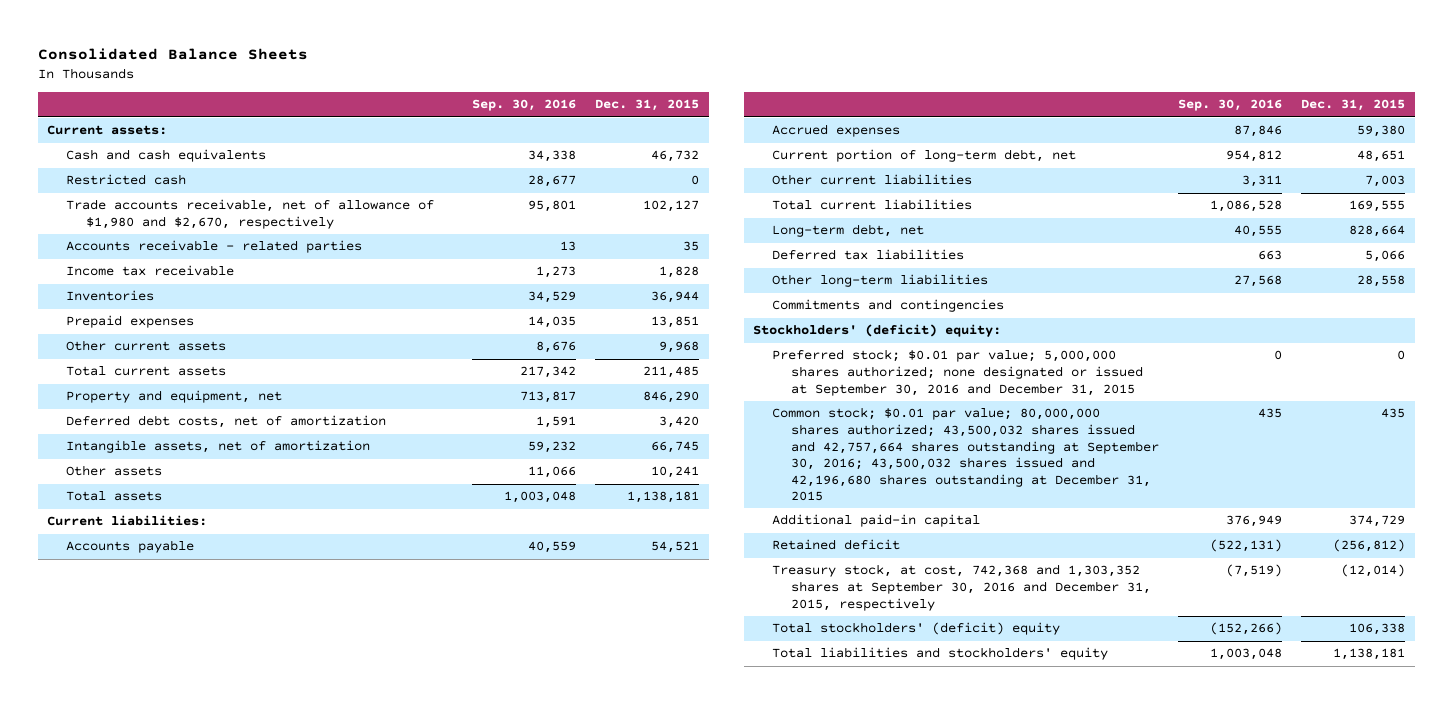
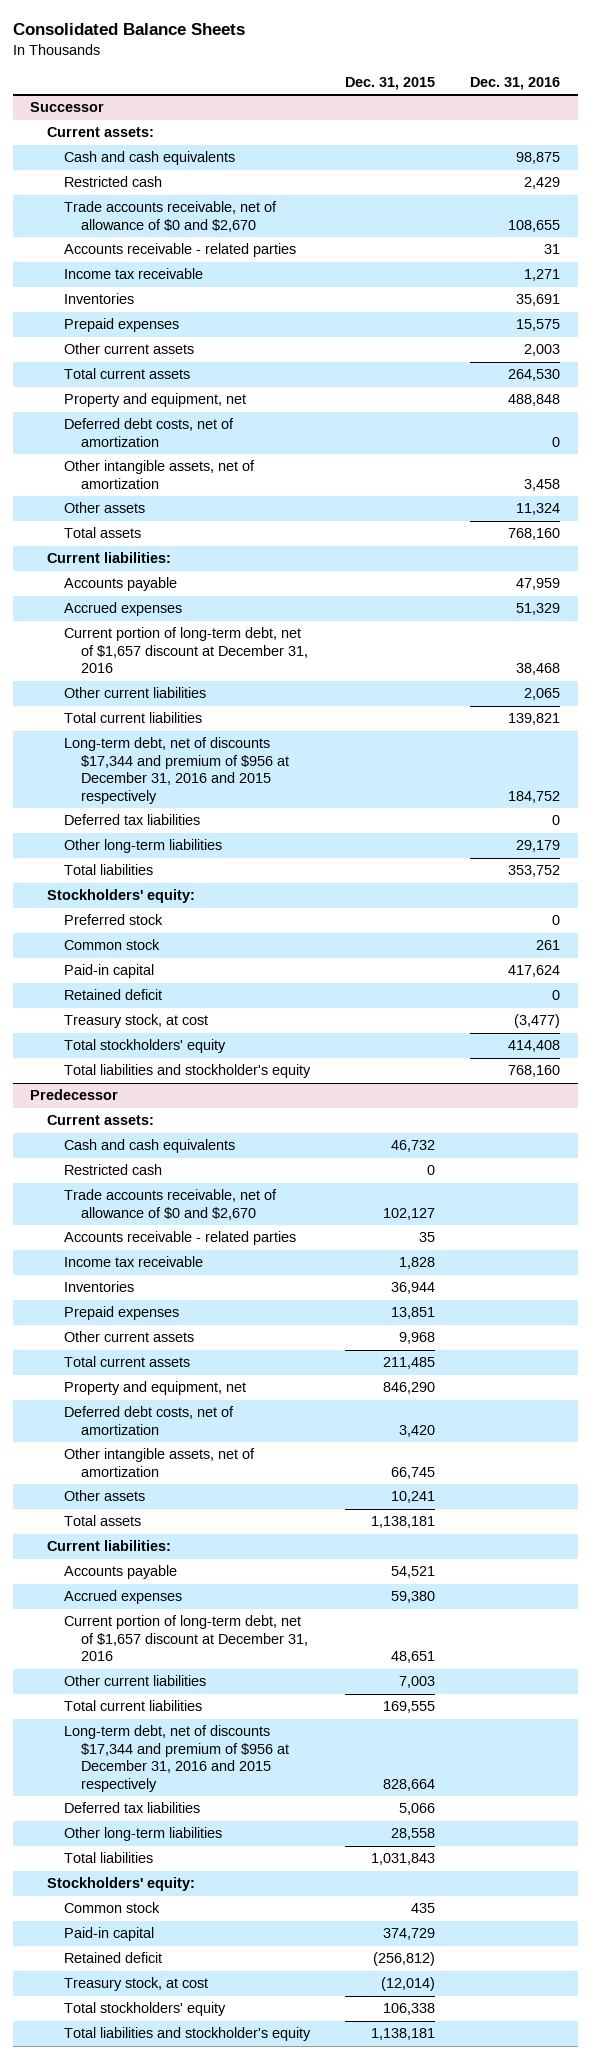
[472,99,577,112] Sep. 30, 2016 -> none
none -> [470,76,561,90] Dec. 31, 2016
none -> [30,102,105,113] Successor
none -> [46,127,154,138] Current assets:
none -> [63,151,235,166] Cash and cash equivalents
none -> [63,176,162,188] Restricted cash
none -> [63,201,277,232] Trade accounts receivable, net of allowance of $0 and $2,670
none -> [63,243,296,258] Accounts receivable - related parties
none -> [63,268,203,280] Income tax receivable
none -> [63,293,134,305] Inventories
none -> [63,318,179,333] Prepaid expenses
none -> [63,343,194,355] Other current assets
none -> [63,368,190,380] Total current assets
none -> [63,393,246,408] Property and equipment, net
none -> [63,418,234,447] Deferred debt costs, net of amortization
none -> [63,460,255,489] Other intangible assets, net of amortization
none -> [63,502,145,514] Other assets
none -> [63,527,141,539] Total assets
none -> [46,552,171,564] Current liabilities:
none -> [63,577,177,592] Accounts payable
none -> [63,602,182,617] Accrued expenses
none -> [63,627,308,674] Current portion of long-term debt, net of $1,657 discount at December 31, 2016
none -> [63,687,206,699] Other current liabilities
none -> [63,712,202,724] Total current liabilities
none -> [63,737,289,804] Long-term debt, net of discounts $17,344 and premium of $956 at December 31, 2016 and 2015 respectively
none -> [63,814,200,826] Deferred tax liabilities
none -> [63,839,222,854] Other long-term liabilities
none -> [63,864,153,876] Total liabilities
none -> [46,889,195,904] Stockholders' equity:
none -> [63,914,163,926] Preferred stock
none -> [63,939,160,951] Common stock
none -> [63,964,154,979] Paid-in capital
none -> [63,989,162,1001] Retained deficit
none -> [63,1014,208,1029] Treasury stock, at cost
none -> [63,1039,226,1054] Total stockholders' equity
none -> [63,1064,311,1079] Total liabilities and stockholder's equity
none -> [30,1089,119,1101] Predecessor
[66,199,435,229] Trade accounts receivable, net of allowance of $1,980 and $2,670, respectively -> [63,1189,277,1220] Trade accounts receivable, net of allowance of $0 and $2,670
[66,440,371,454] Intangible assets, net of amortization -> [63,1448,255,1477] Other intangible assets, net of amortization
[772,149,1077,163] Current portion of long-term debt, net -> [63,1615,308,1662] Current portion of long-term debt, net of $1,657 discount at December 31, 2016
[772,224,925,238] Long-term debt, net -> [63,1725,289,1792] Long-term debt, net of discounts $17,344 and premium of $956 at December 31, 2016 and 2015 respectively
[772,299,1005,313] Commitments and contingencies -> none
[772,349,1144,396] Preferred stock; $0.01 par value; 5,000,000 shares authorized; none designated or issued at September 30, 2016 and December 31, 2015 -> none
none -> [63,1852,153,1864] Total liabilities
[752,324,1001,338] Stockholders' (deficit) equity: -> [46,1877,195,1892] Stockholders' equity:
[772,407,1160,502] Common stock; $0.01 par value; 80,000,000 shares authorized; 43,500,032 shares issued and 42,757,664 shares outstanding at September 30, 2016; 43,500,032 shares issued and 42,196,680 shares outstanding at December 31, 2015 -> [63,1902,160,1914] Common stock
[772,514,981,528] Additional paid-in capital -> [63,1927,154,1942] Paid-in capital
[772,564,1152,611] Treasury stock, at cost, 742,368 and 1,303,352 shares at September 30, 2016 and December 31, 2015, respectively -> [63,1977,208,1992] Treasury stock, at cost
[772,622,1061,636] Total stockholders' (deficit) equity -> [63,2002,226,2017] Total stockholders' equity
[772,647,1109,661] Total liabilities and stockholders' equity -> [63,2027,311,2042] Total liabilities and stockholder's equity

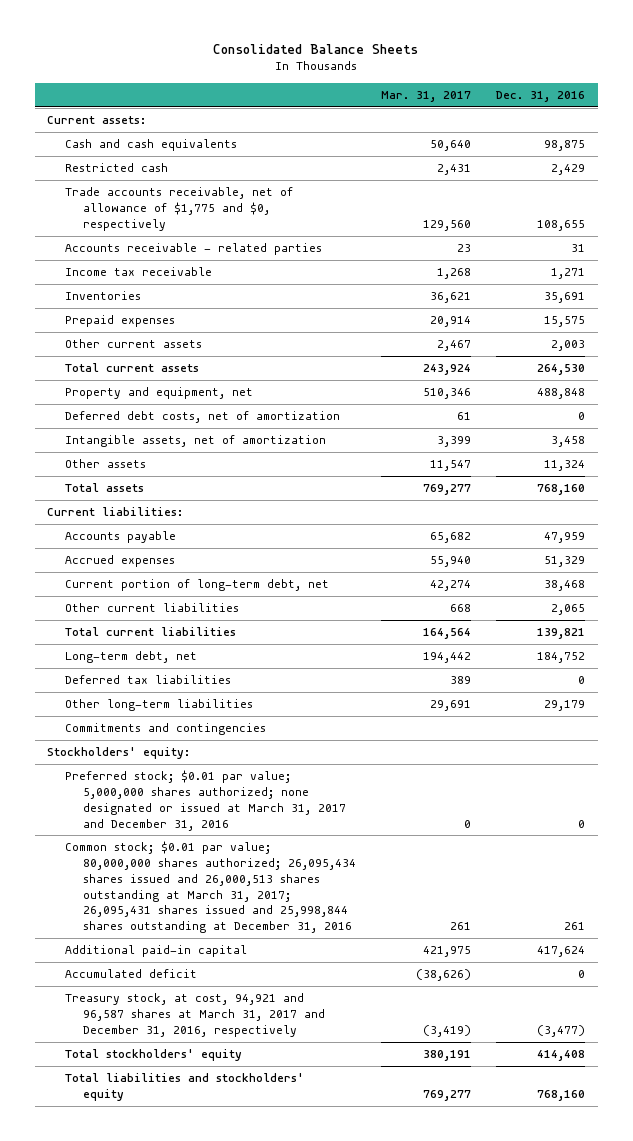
[345,76,436,90] Dec. 31, 2015 -> none
none -> [381,90,472,102] Mar. 31, 2017
[30,102,105,113] Successor -> none
[63,201,277,232] Trade accounts receivable, net of allowance of $0 and $2,670 -> [65,187,294,231] Trade accounts receivable, net of allowance of $1,775 and $0, respectively
[63,460,255,489] Other intangible assets, net of amortization -> [65,435,327,448] Intangible assets, net of amortization
[63,627,308,674] Current portion of long-term debt, net of $1,657 discount at December 31, 2016 -> [65,579,330,592] Current portion of long-term debt, net
[63,737,289,804] Long-term debt, net of discounts $17,344 and premium of $956 at December 31, 2016 and 2015 respectively -> [65,651,198,664] Long-term debt, net
[63,864,153,876] Total liabilities -> none
none -> [65,723,267,736] Commitments and contingencies
[63,914,163,926] Preferred stock -> [65,770,346,831] Preferred stock; $0.01 par value; 5,000,000 shares authorized; none designated or issued at March 31, 2017 and December 31, 2016
[63,939,160,951] Common stock -> [65,841,356,934] Common stock; $0.01 par value; 80,000,000 shares authorized; 26,095,434 shares issued and 26,000,513 shares outstanding at March 31, 2017; 26,095,431 shares issued and 25,998,844 shares outstanding at December 31, 2016
[63,964,154,979] Paid-in capital -> [65,945,248,958] Additional paid-in capital
[63,989,162,1001] Retained deficit -> [65,969,198,979] Accumulated deficit
[63,1014,208,1029] Treasury stock, at cost -> [65,993,325,1037] Treasury stock, at cost, 94,921 and 96,587 shares at March 31, 2017 and December 31, 2016, respectively
[30,1089,119,1101] Predecessor -> none
[46,1115,154,1126] Current assets: -> none
[63,1139,235,1154] Cash and cash equivalents -> none
[63,1164,162,1176] Restricted cash -> none
[63,1189,277,1220] Trade accounts receivable, net of allowance of $0 and $2,670 -> none
[63,1231,296,1246] Accounts receivable - related parties -> none
[63,1256,203,1268] Income tax receivable -> none
[63,1281,134,1293] Inventories -> none
[63,1306,179,1321] Prepaid expenses -> none
[63,1331,194,1343] Other current assets -> none
[63,1356,190,1368] Total current assets -> none
[63,1381,246,1396] Property and equipment, net -> none
[63,1406,234,1435] Deferred debt costs, net of amortization -> none
[63,1448,255,1477] Other intangible assets, net of amortization -> none
[63,1490,145,1502] Other assets -> none
[63,1515,141,1527] Total assets -> none
[46,1540,171,1552] Current liabilities: -> none
[63,1565,177,1580] Accounts payable -> none
[63,1590,182,1605] Accrued expenses -> none
[63,1615,308,1662] Current portion of long-term debt, net of $1,657 discount at December 31, 2016 -> none
[63,1675,206,1687] Other current liabilities -> none
[63,1700,202,1712] Total current liabilities -> none
[63,1725,289,1792] Long-term debt, net of discounts $17,344 and premium of $956 at December 31, 2016 and 2015 respectively -> none
[63,1802,200,1814] Deferred tax liabilities -> none
[63,1827,222,1842] Other long-term liabilities -> none
[63,1852,153,1864] Total liabilities -> none
[46,1877,195,1892] Stockholders' equity: -> none
[63,1902,160,1914] Common stock -> none
[63,1927,154,1942] Paid-in capital -> none
[63,1952,162,1964] Retained deficit -> none
[63,1977,208,1992] Treasury stock, at cost -> none
[63,2002,226,2017] Total stockholders' equity -> none
[63,2027,311,2042] Total liabilities and stockholder's equity -> none
[63,1064,311,1079] Total liabilities and stockholder's equity -> [65,1073,305,1102] Total liabilities and stockholders' equity

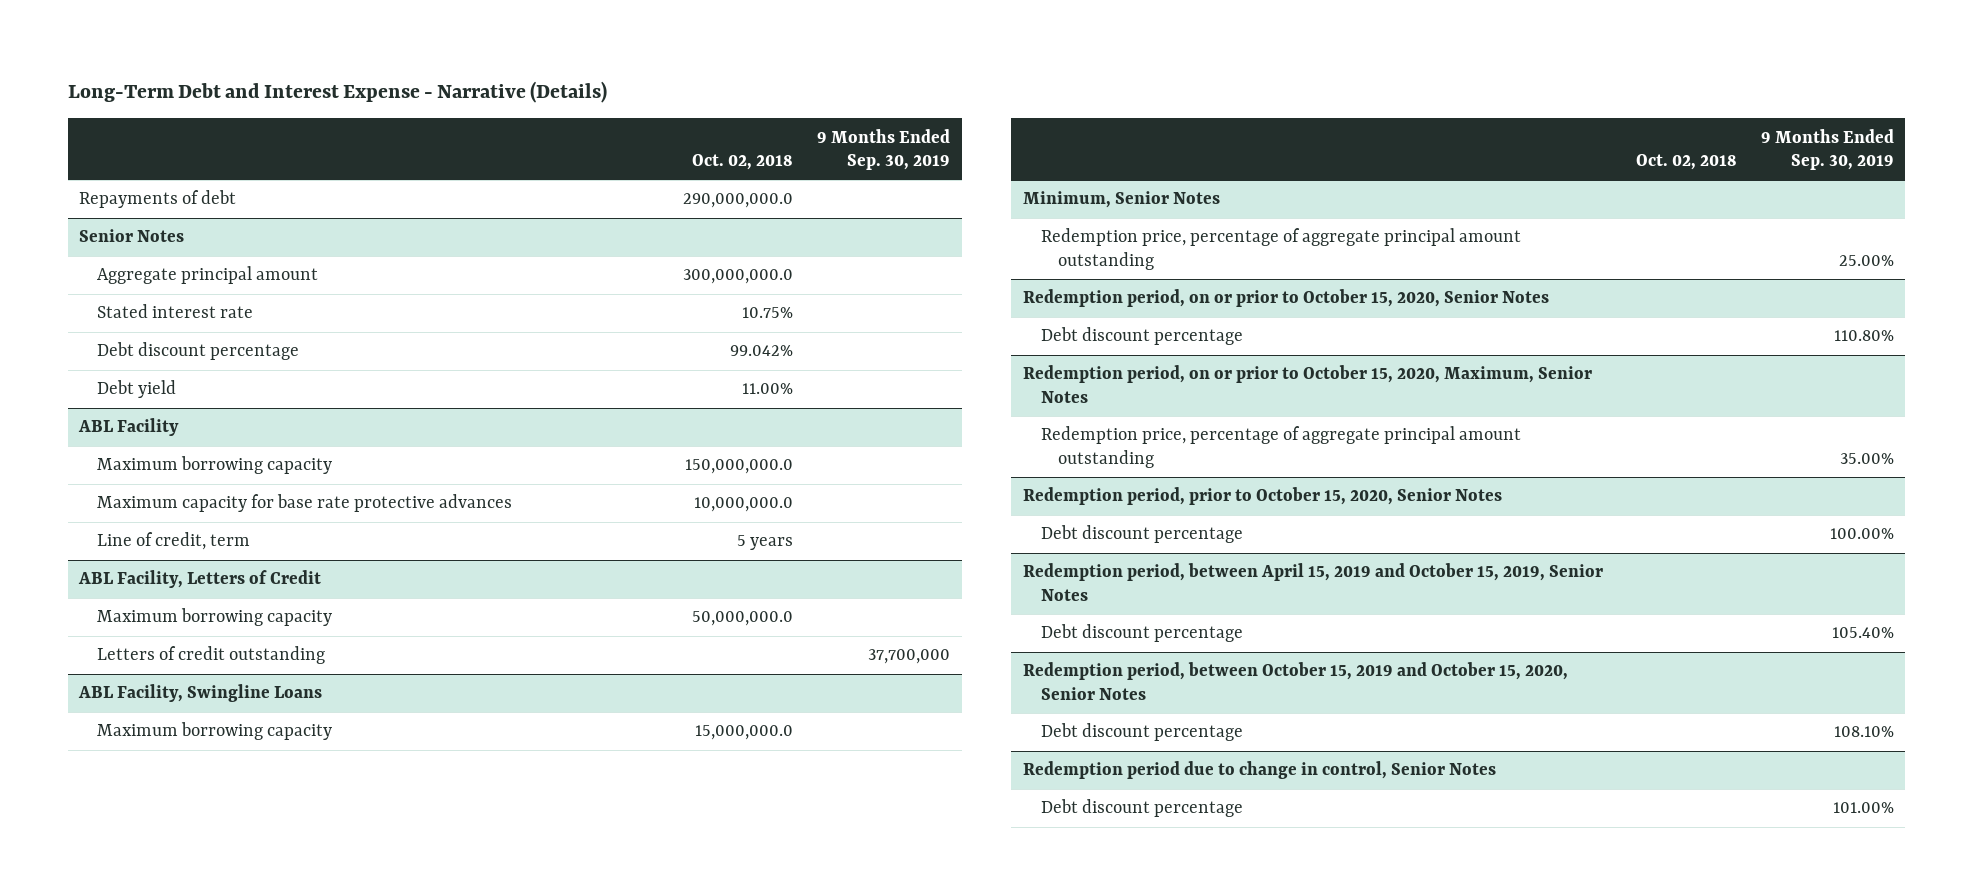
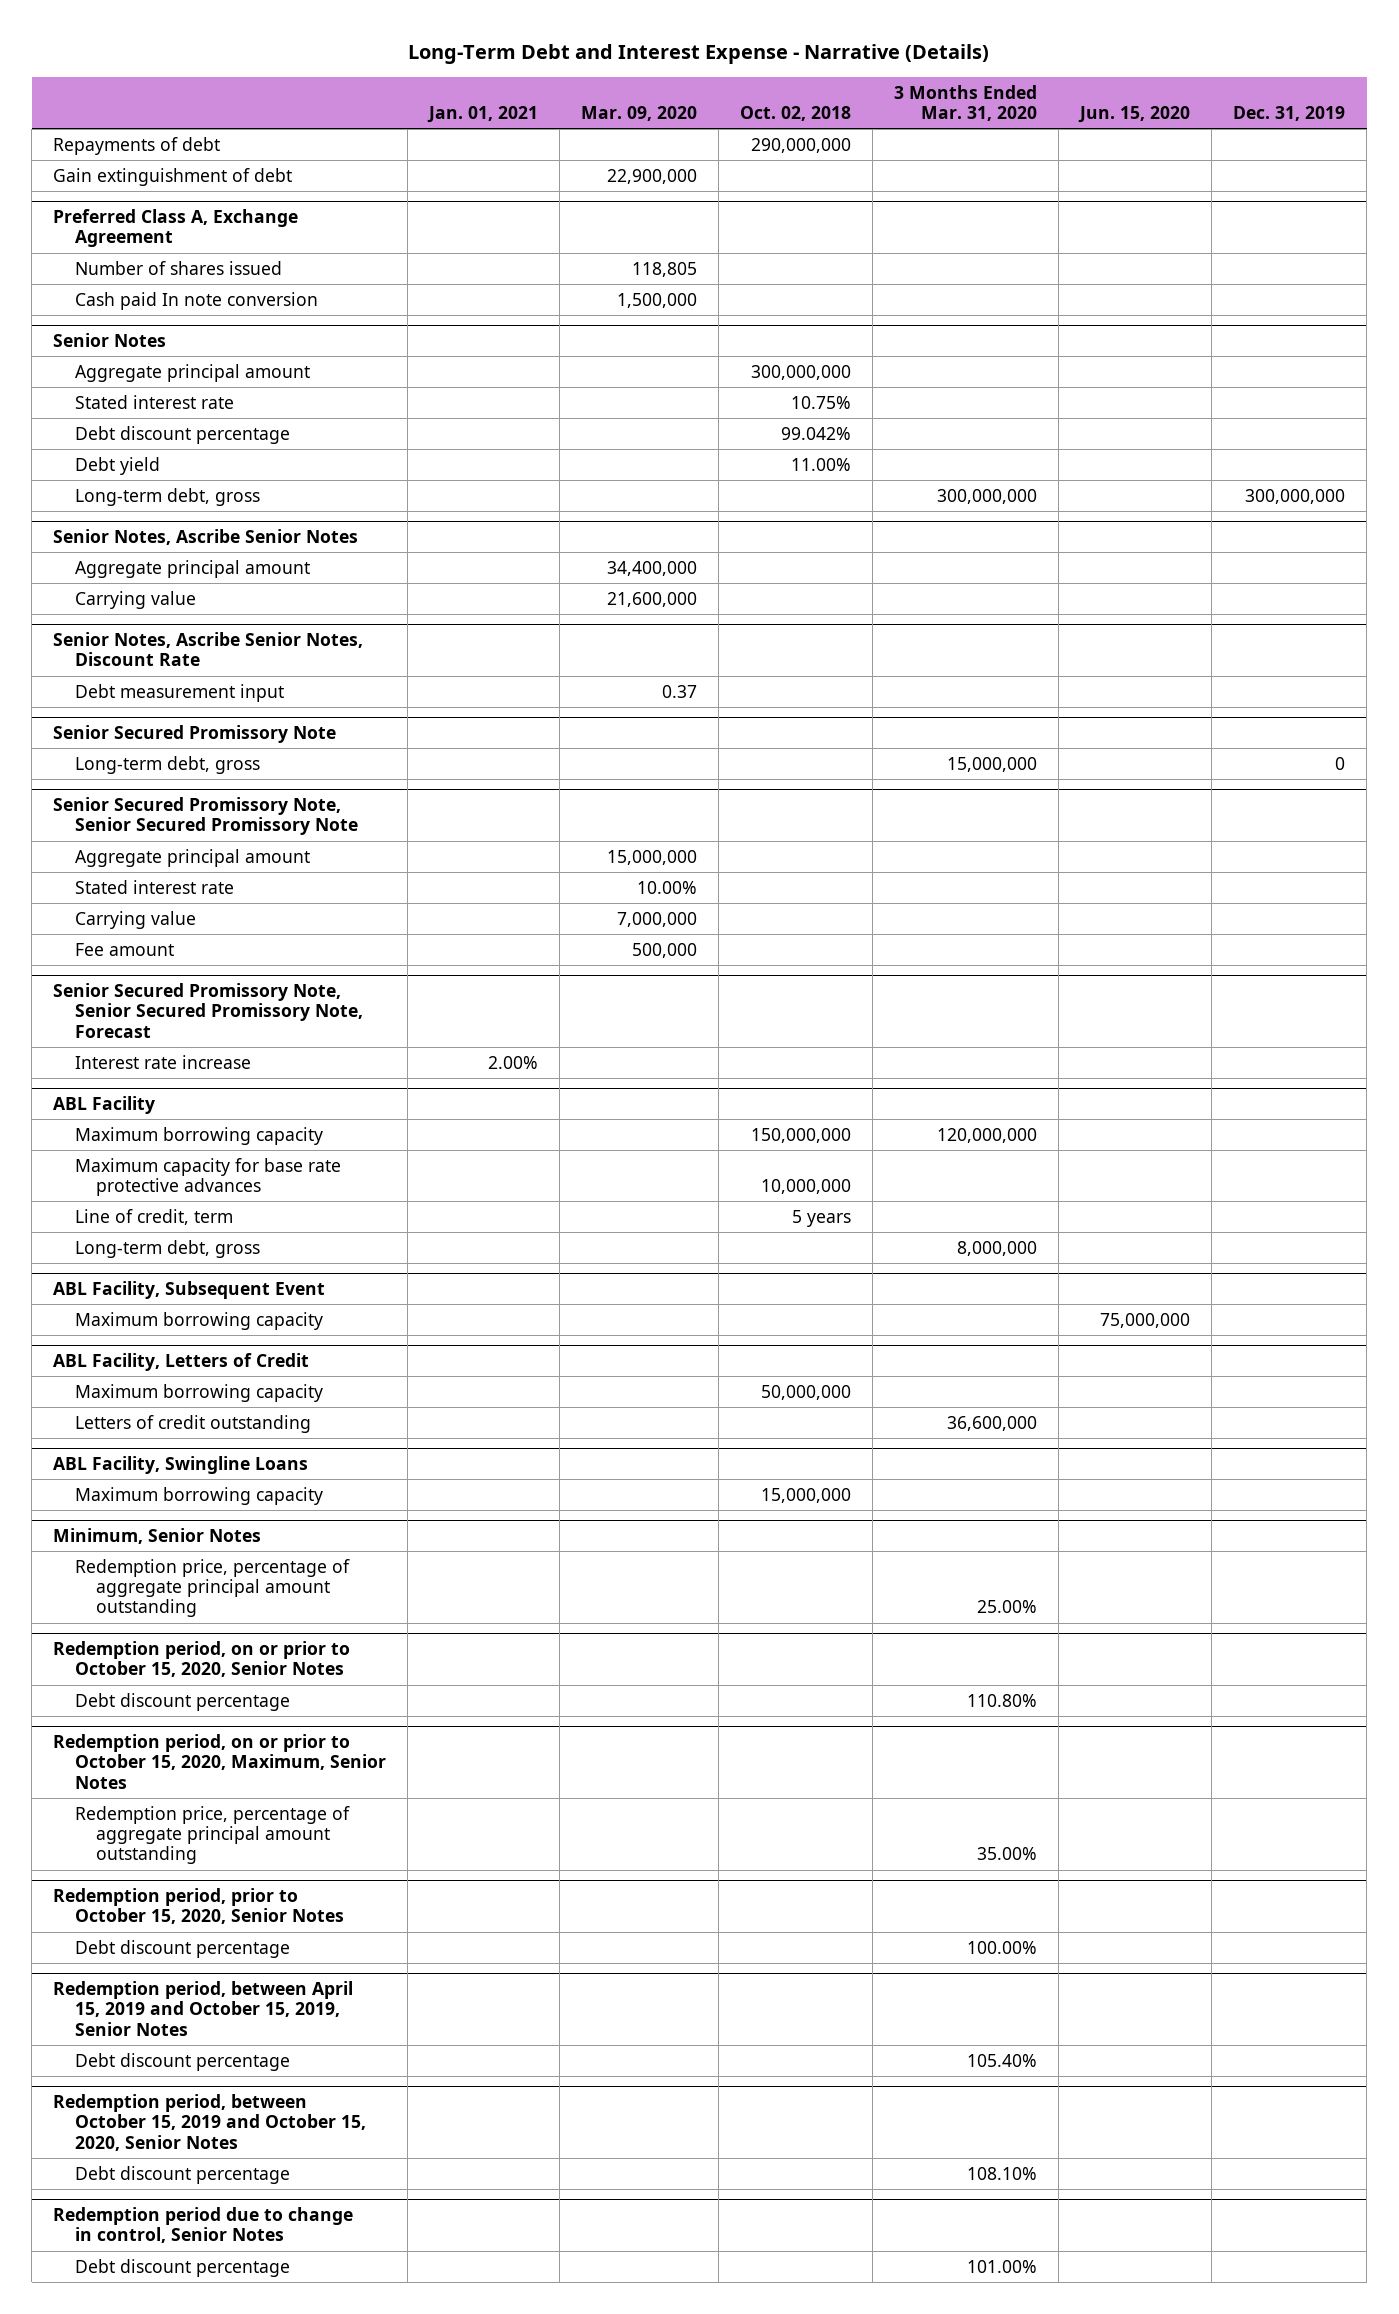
[816,128,950,171] 9 Months Ended Sep. 30, 2019 -> none
none -> [426,105,538,123] Jan. 01, 2021
none -> [580,105,697,121] Mar. 09, 2020
none -> [894,84,1038,121] 3 Months Ended Mar. 31, 2020
none -> [1078,105,1191,123] Jun. 15, 2020
none -> [1233,105,1346,121] Dec. 31, 2019
[683,193,794,209] 290,000,000.0 -> [750,137,851,153] 290,000,000
none -> [53,167,293,186] Gain extinguishment of debt
none -> [53,209,299,248] Preferred Class A, Exchange Agreement
none -> [74,260,282,275] Number of shares issued
none -> [74,291,318,310] Cash paid In note conversion
[683,269,794,285] 300,000,000.0 -> [750,364,851,380] 300,000,000
none -> [74,487,260,506] Long-term debt, gross
none -> [53,529,359,546] Senior Notes, Ascribe Senior Notes
none -> [74,559,310,578] Aggregate principal amount
none -> [74,590,196,609] Carrying value
none -> [53,632,364,667] Senior Notes, Ascribe Senior Notes, Discount Rate
none -> [74,683,284,702] Debt measurement input
none -> [53,725,337,744] Senior Secured Promissory Note
none -> [74,755,260,774] Long-term debt, gross
none -> [53,797,358,836] Senior Secured Promissory Note, Senior Secured Promissory Note
none -> [74,848,310,867] Aggregate principal amount
none -> [74,879,234,894] Stated interest rate
none -> [74,910,196,929] Carrying value
none -> [74,942,174,956] Fee amount
none -> [53,983,363,1038] Senior Secured Promissory Note, Senior Secured Promissory Note, Forecast
none -> [74,1054,251,1069] Interest rate increase
[685,459,794,475] 150,000,000.0 -> [750,1127,851,1143] 150,000,000
[694,497,794,513] 10,000,000.0 -> [760,1179,851,1195] 10,000,000
none -> [74,1239,260,1258] Long-term debt, gross
none -> [53,1281,326,1300] ABL Facility, Subsequent Event
none -> [74,1311,323,1330] Maximum borrowing capacity
[692,611,794,627] 50,000,000.0 -> [760,1384,851,1400] 50,000,000
[695,725,794,741] 15,000,000.0 -> [760,1487,851,1503] 15,000,000

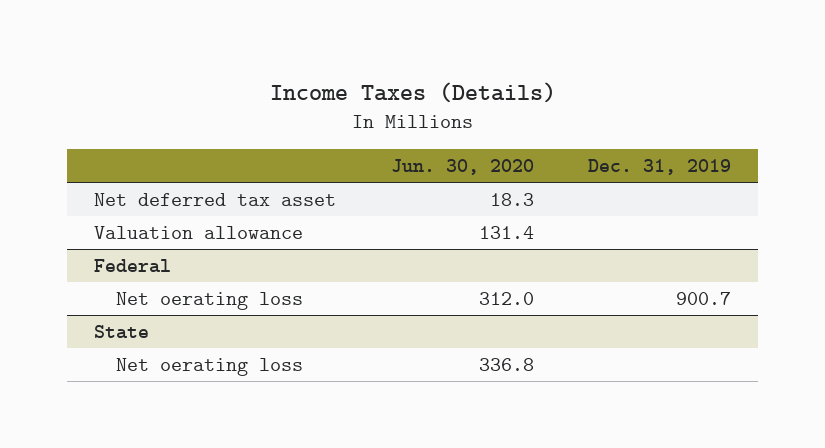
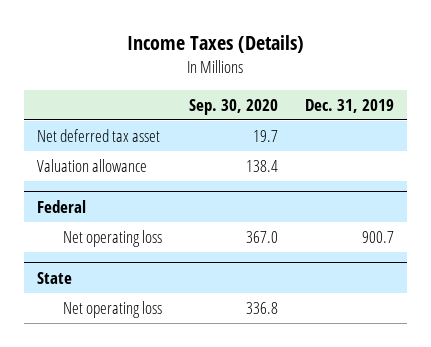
[390,159,534,176] Jun. 30, 2020 -> none
none -> [188,98,278,115] Sep. 30, 2020
[116,291,304,310] Net oerating loss -> [63,229,163,247] Net operating loss
[116,357,304,376] Net oerating loss -> [63,300,163,318] Net operating loss

